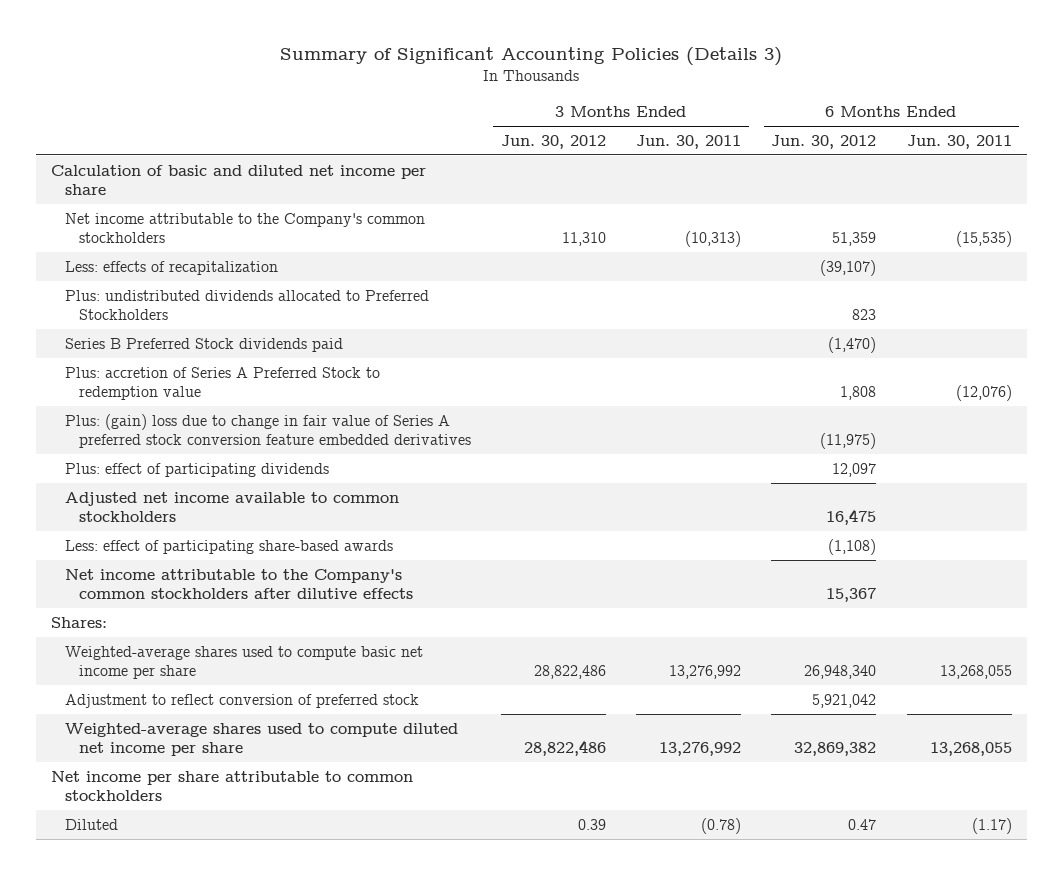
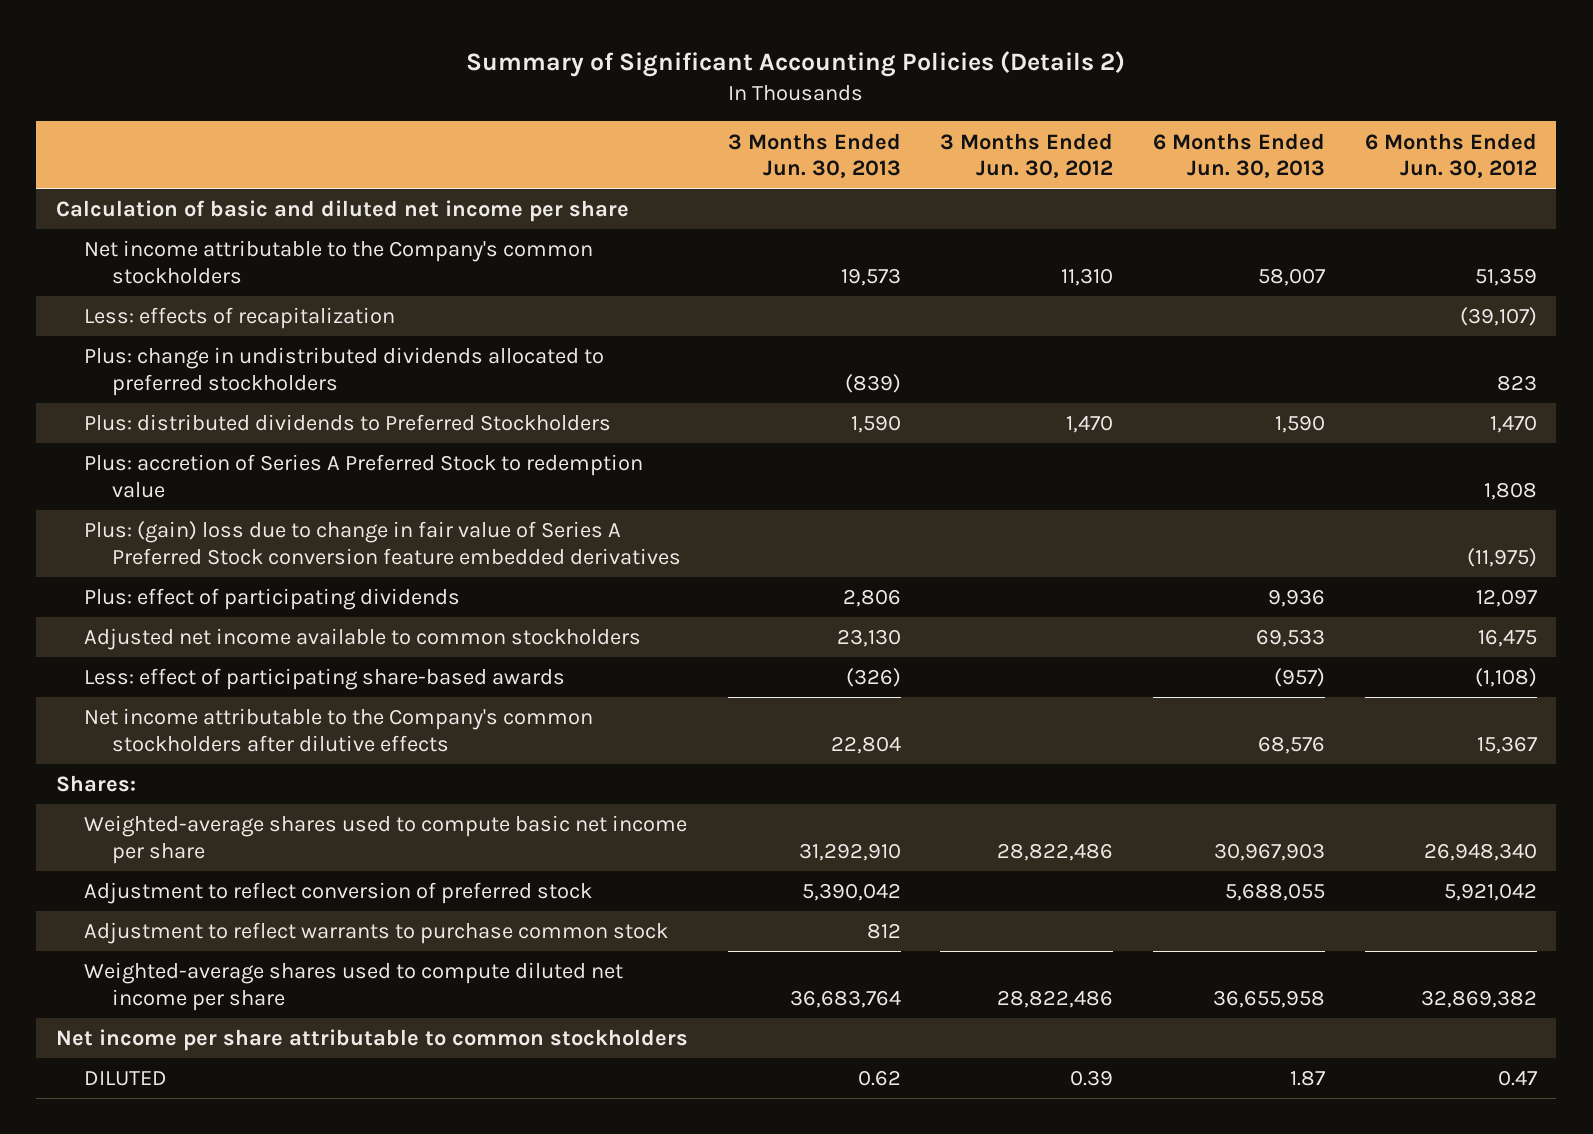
[280,47,783,67] Summary of Significant Accounting Policies (Details 3) -> [466,51,1126,78] Summary of Significant Accounting Policies (Details 2)
[636,134,742,149] Jun. 30, 2011 -> none
[906,134,1012,149] Jun. 30, 2011 -> none
none -> [727,132,901,178] 3 Months Ended Jun. 30, 2013
none -> [1152,132,1325,178] 6 Months Ended Jun. 30, 2013
[64,337,343,352] Series B Preferred Stock dividends paid -> none
[64,289,429,320] Plus: undistributed dividends allocated to Preferred Stockholders -> [83,347,604,396] Plus: change in undistributed dividends allocated to preferred stockholders
none -> [83,414,611,432] Plus: distributed dividends to Preferred Stockholders
[64,413,471,448] Plus: (gain) loss due to change in fair value of Series A preferred stock conversion feature embedded derivatives -> [83,521,681,565] Plus: (gain) loss due to change in fair value of Series A Preferred Stock conversion feature embedded derivatives
none -> [83,922,668,945] Adjustment to reflect warrants to purchase common stock
[64,818,118,830] Diluted -> [83,1071,167,1087] DILUTED

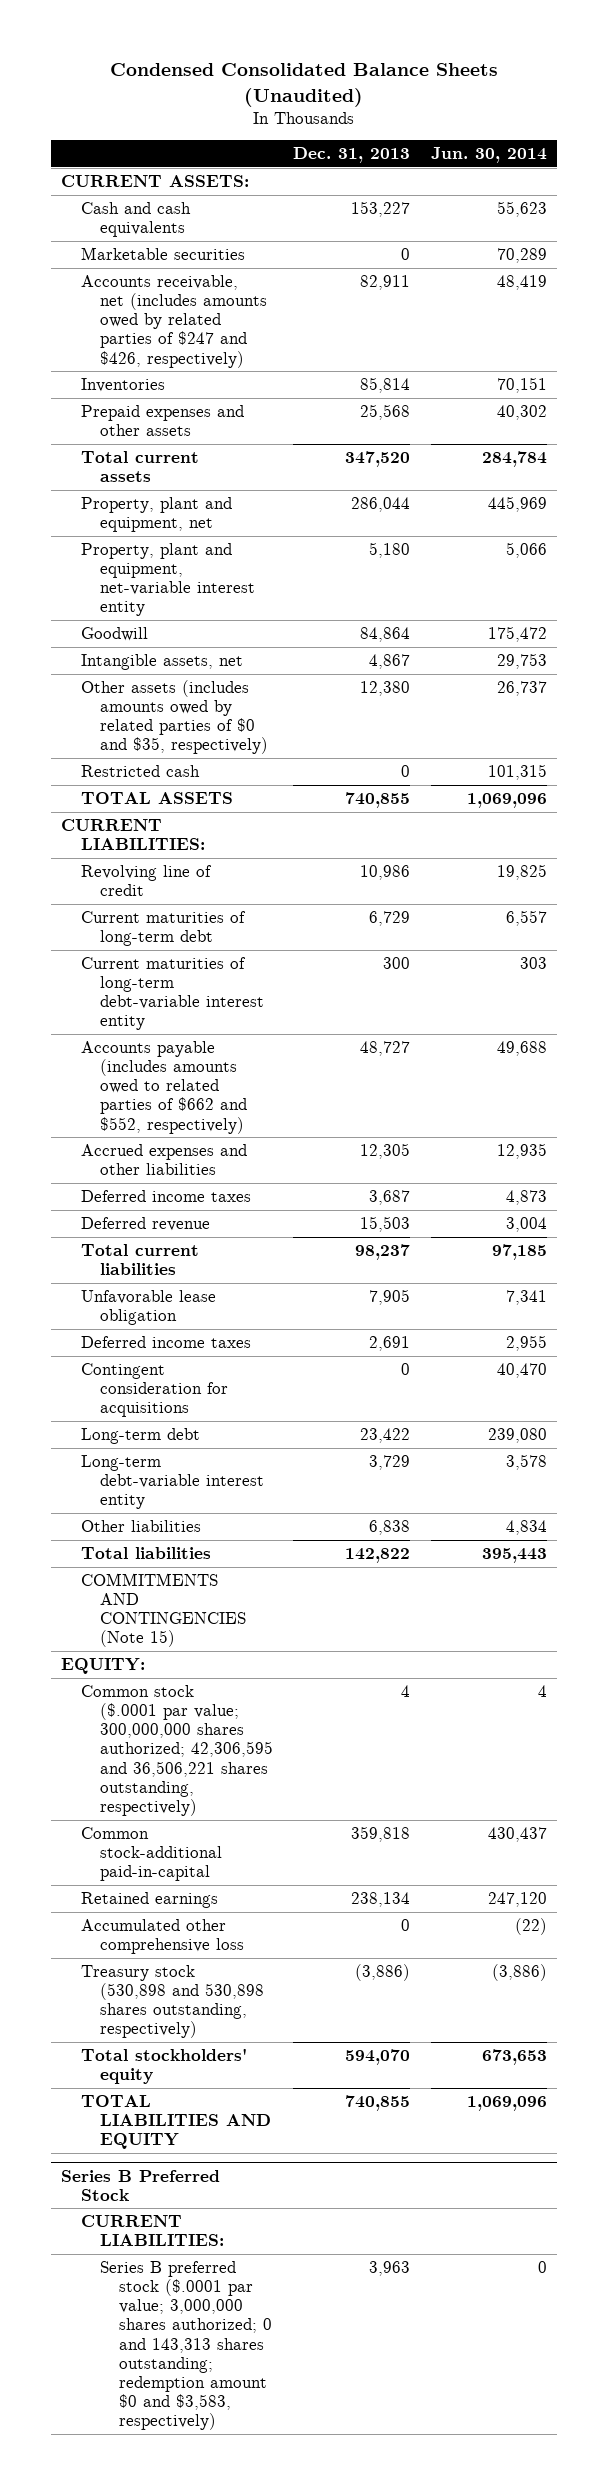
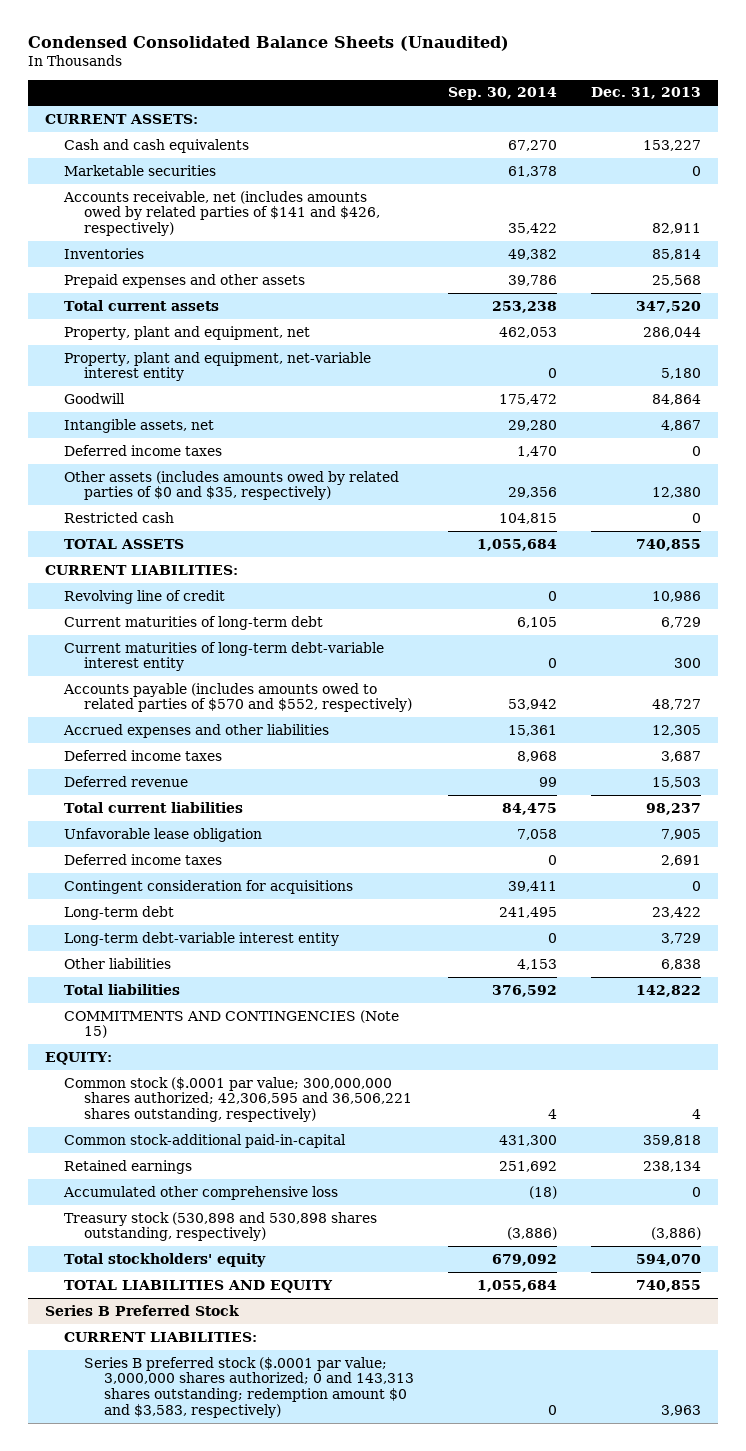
[430,146,547,163] Jun. 30, 2014 -> none
none -> [447,87,557,101] Sep. 30, 2014
[80,274,267,368] Accounts receivable, net (includes amounts owed by related parties of $247 and $426, respectively) -> [63,190,381,237] Accounts receivable, net (includes amounts owed by related parties of $141 and $426, respectively)
none -> [64,444,223,456] Deferred income taxes
[80,1040,247,1134] Accounts payable (includes amounts owed to related parties of $662 and $552, respectively) -> [63,682,413,713] Accounts payable (includes amounts owed to related parties of $570 and $552, respectively)

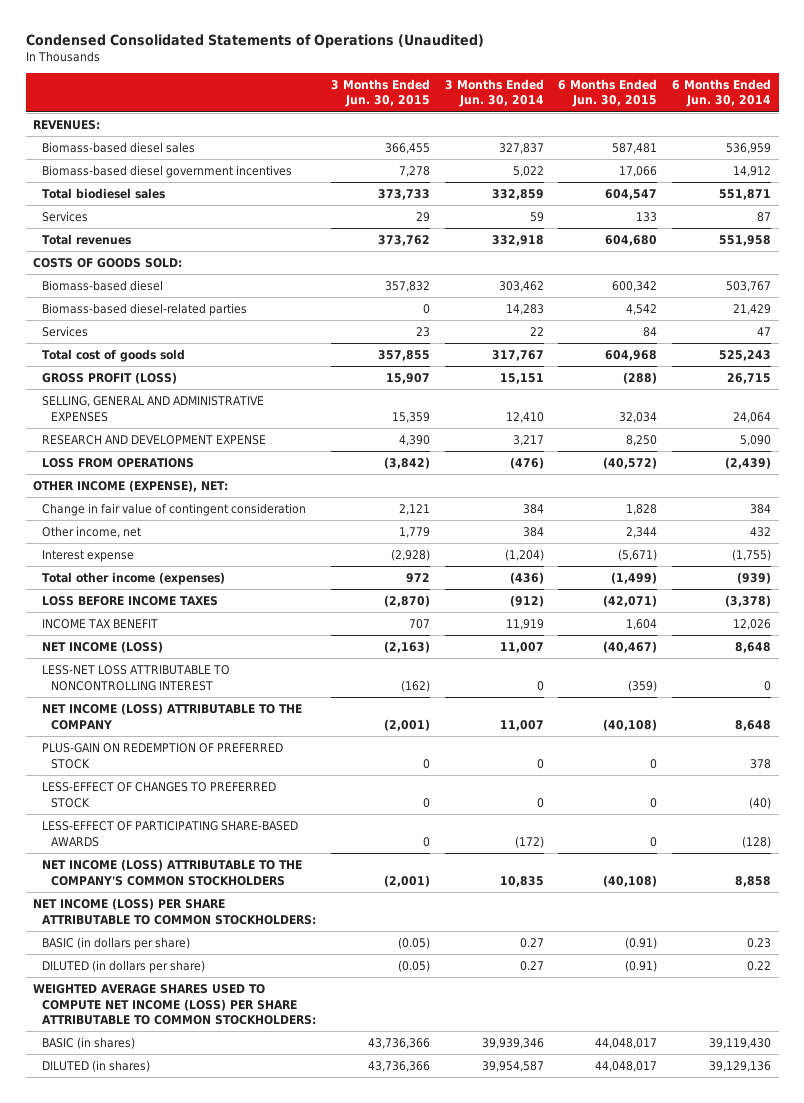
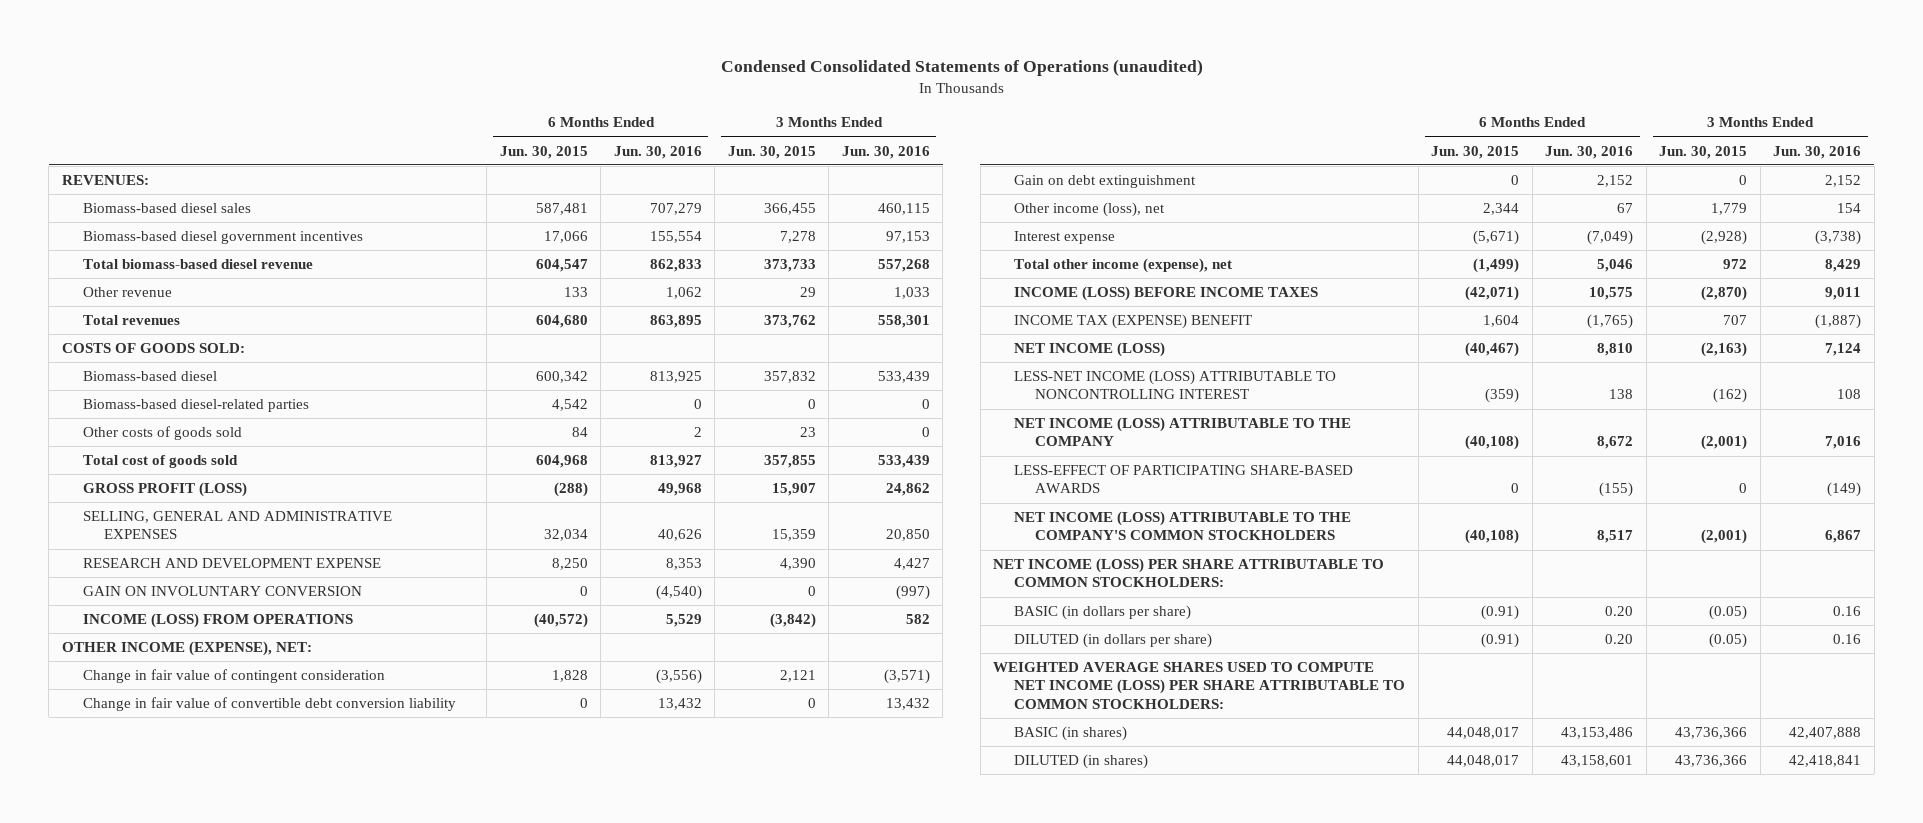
[25,33,484,48] Condensed Consolidated Statements of Operations (Unaudited) -> [720,59,1203,77] Condensed Consolidated Statements of Operations (unaudited)
[444,78,544,108] 3 Months Ended Jun. 30, 2014 -> none
[672,78,772,108] 6 Months Ended Jun. 30, 2014 -> none
none -> [613,145,702,159] Jun. 30, 2016
none -> [841,145,930,159] Jun. 30, 2016
[42,188,166,200] Total biodiesel sales -> [82,259,313,270] Total biomass-based diesel revenue
[42,211,89,223] Services -> [82,287,172,298] Other revenue
[42,326,89,338] Services -> [82,426,242,441] Other costs of goods sold
none -> [82,586,362,597] GAIN ON INVOLUNTARY CONVERSION
[42,458,195,469] LOSS FROM OPERATIONS -> [82,613,353,629] INCOME (LOSS) FROM OPERATIONS
none -> [82,697,456,712] Change in fair value of convertible debt conversion liability
none -> [1014,175,1197,189] Gain on debt extinguishment
[42,526,142,539] Other income, net -> [1014,202,1166,218] Other income (loss), net
[42,572,226,586] Total other income (expenses) -> [1014,258,1233,274] Total other income (expense), net
[42,596,219,607] LOSS BEFORE INCOME TAXES -> [1014,286,1319,302] INCOME (LOSS) BEFORE INCOME TAXES
[42,619,159,630] INCOME TAX BENEFIT -> [1014,314,1253,330] INCOME TAX (EXPENSE) BENEFIT
[42,665,231,691] LESS-NET LOSS ATTRIBUTABLE TO NONCONTROLLING INTEREST -> [1014,370,1337,400] LESS-NET INCOME (LOSS) ATTRIBUTABLE TO NONCONTROLLING INTEREST
[42,743,284,769] PLUS-GAIN ON REDEMPTION OF PREFERRED STOCK -> none
[42,782,277,808] LESS-EFFECT OF CHANGES TO PREFERRED STOCK -> none

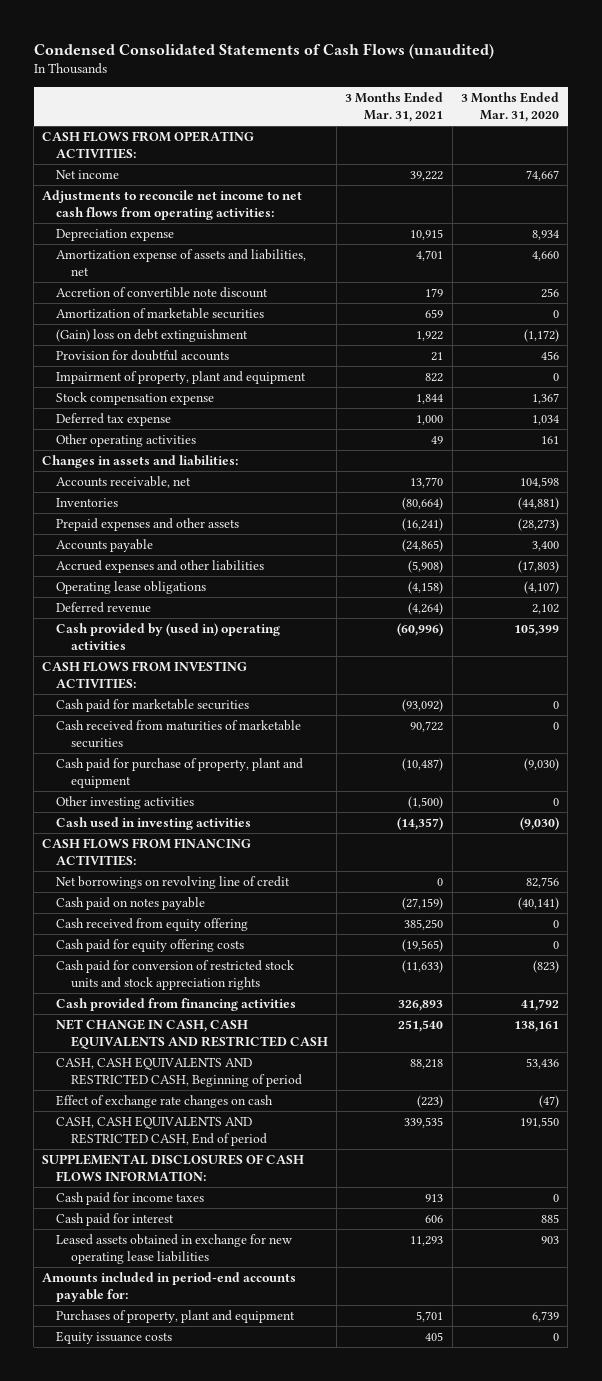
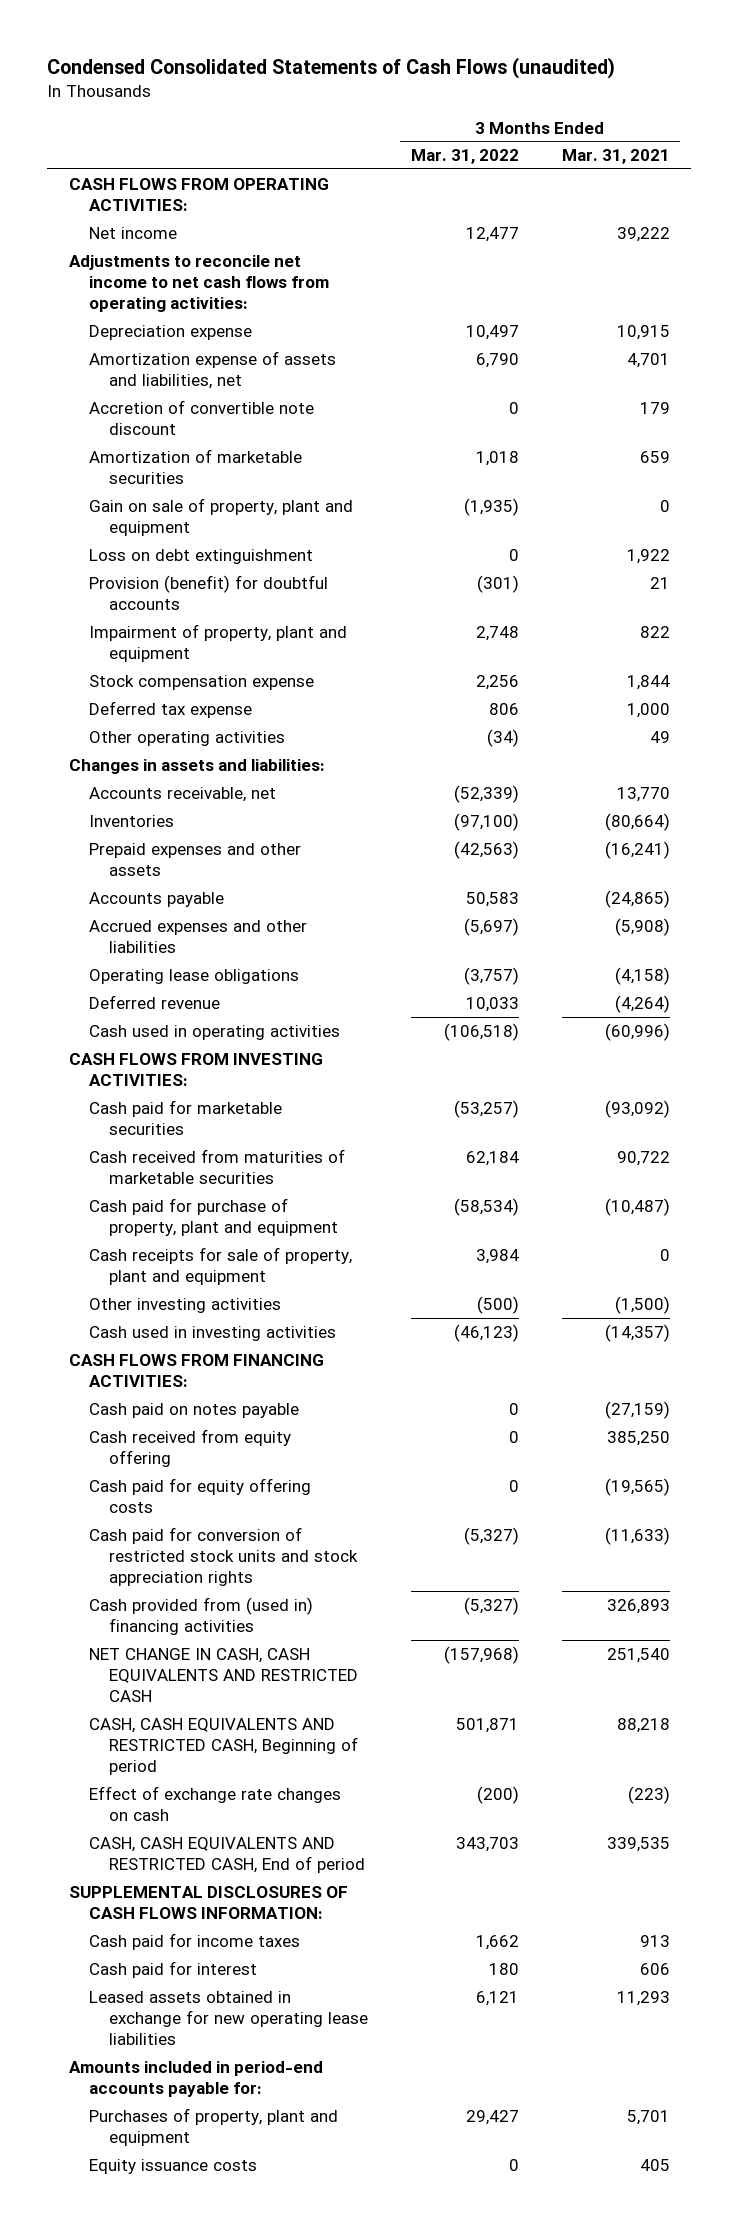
[461,92,560,122] 3 Months Ended Mar. 31, 2020 -> none
none -> [410,149,519,165] Mar. 31, 2022
none -> [88,497,353,537] Gain on sale of property, plant and equipment
[56,328,249,342] (Gain) loss on debt extinguishment -> [88,548,313,564] Loss on debt extinguishment
[56,349,230,361] Provision for doubtful accounts -> [88,574,328,611] Provision (benefit) for doubtful accounts
[56,622,281,650] Cash provided by (used in) operating activities -> [88,1024,340,1040] Cash used in operating activities
none -> [88,1246,352,1286] Cash receipts for sale of property, plant and equipment
[56,875,291,889] Net borrowings on revolving line of credit -> none
[56,997,297,1011] Cash provided from financing activities -> [88,1596,313,1636] Cash provided from (used in) financing activities

